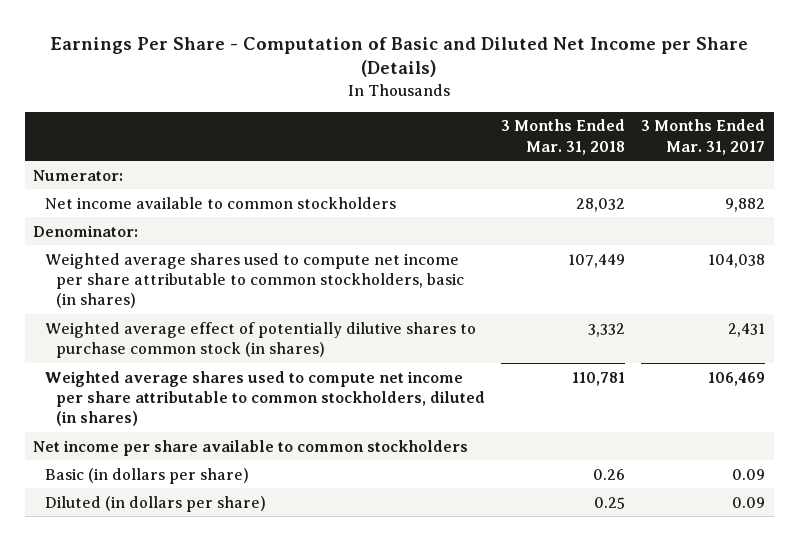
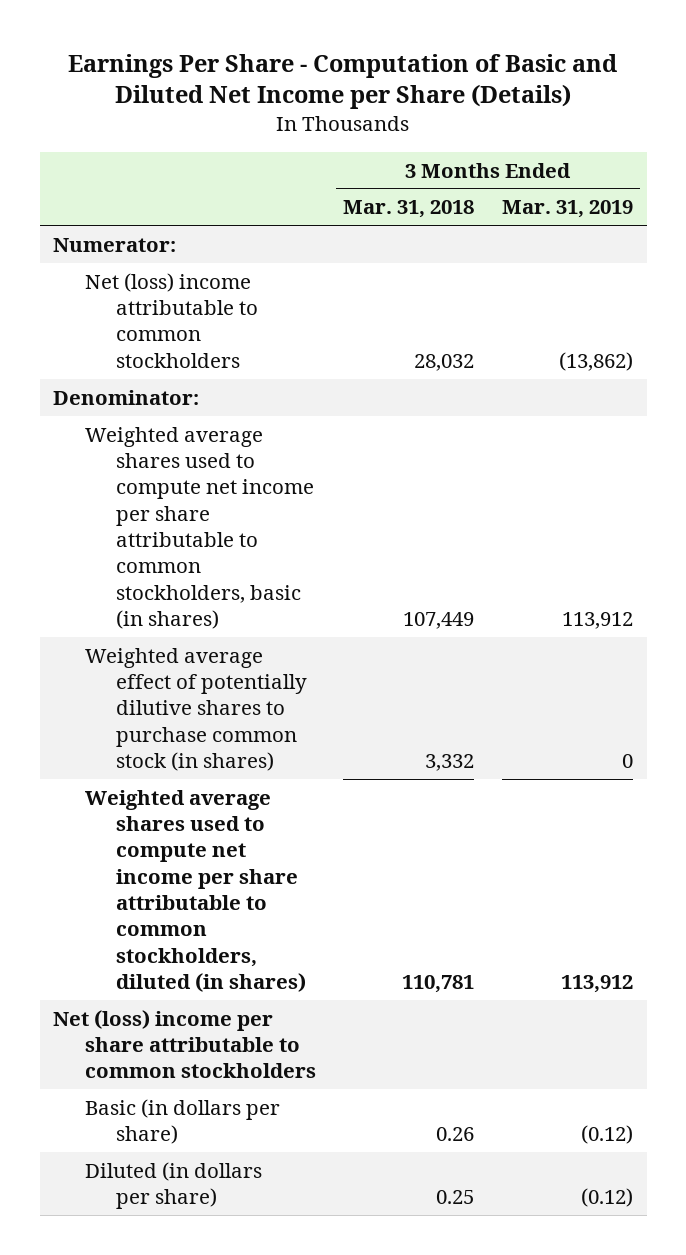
[641,119,766,155] 3 Months Ended Mar. 31, 2017 -> none
none -> [501,200,633,219] Mar. 31, 2019
[44,196,396,209] Net income available to common stockholders -> [84,272,258,368] Net (loss) income attributable to common stockholders
[33,439,469,456] Net income per share available to common stockholders -> [53,1009,316,1079] Net (loss) income per share attributable to common stockholders

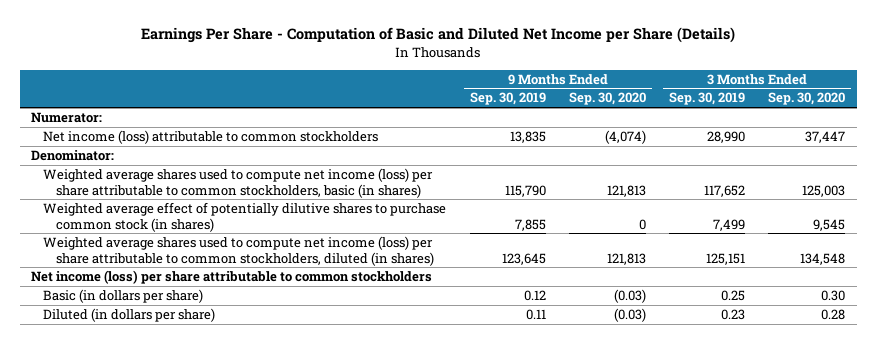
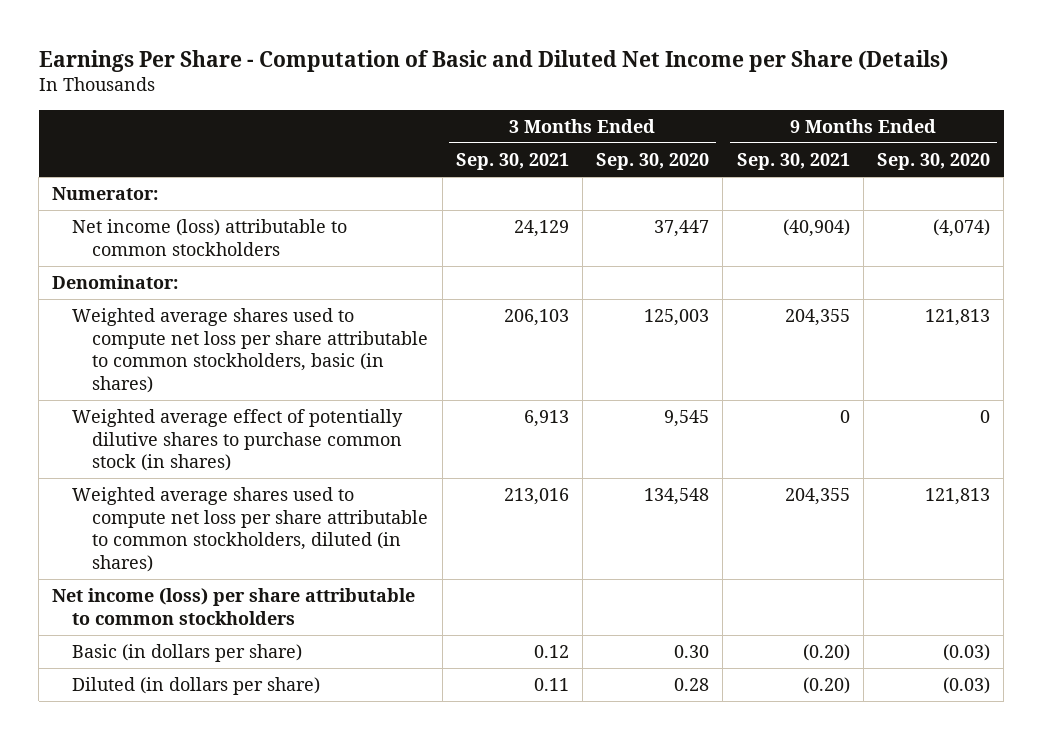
[469,92,546,106] Sep. 30, 2019 -> none
[668,92,745,106] Sep. 30, 2019 -> none
none -> [455,153,569,171] Sep. 30, 2021
none -> [736,153,850,171] Sep. 30, 2021
[43,167,434,198] Weighted average shares used to compute net income (loss) per share attributable to common stockholders, basic (in shares) -> [72,308,429,393] Weighted average shares used to compute net loss per share attributable to common stockholders, basic (in shares)
[43,235,434,266] Weighted average shares used to compute net income (loss) per share attributable to common stockholders, diluted (in shares) -> [72,487,429,572] Weighted average shares used to compute net loss per share attributable to common stockholders, diluted (in shares)

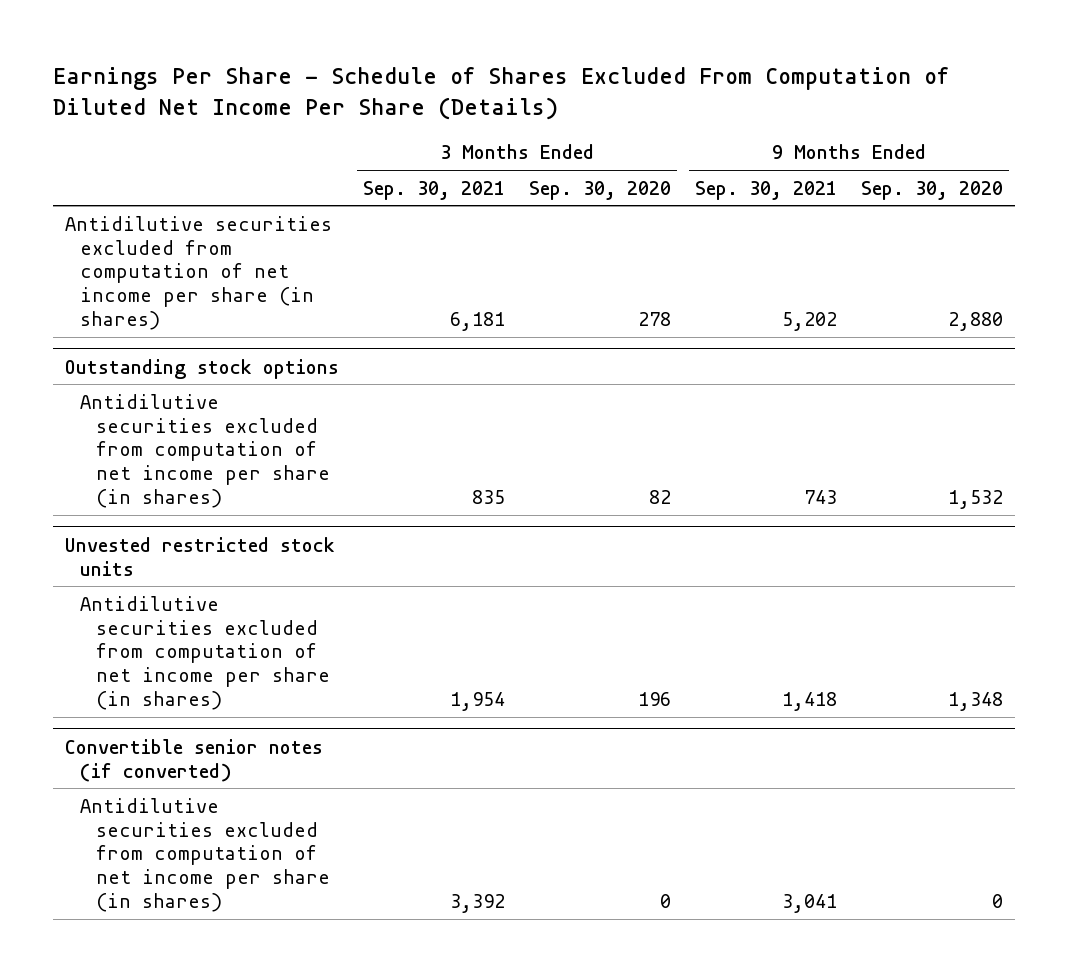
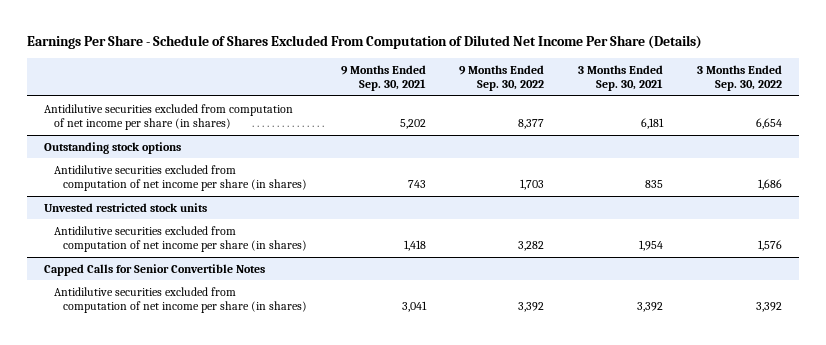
[528,180,671,200] Sep. 30, 2020 -> none
[861,180,1004,200] Sep. 30, 2020 -> none
none -> [459,64,545,92] 9 Months Ended Sep. 30, 2022
none -> [696,64,782,92] 3 Months Ended Sep. 30, 2022
[64,738,323,782] Convertible senior notes (if converted) -> [44,263,266,276] Capped Calls for Senior Convertible Notes

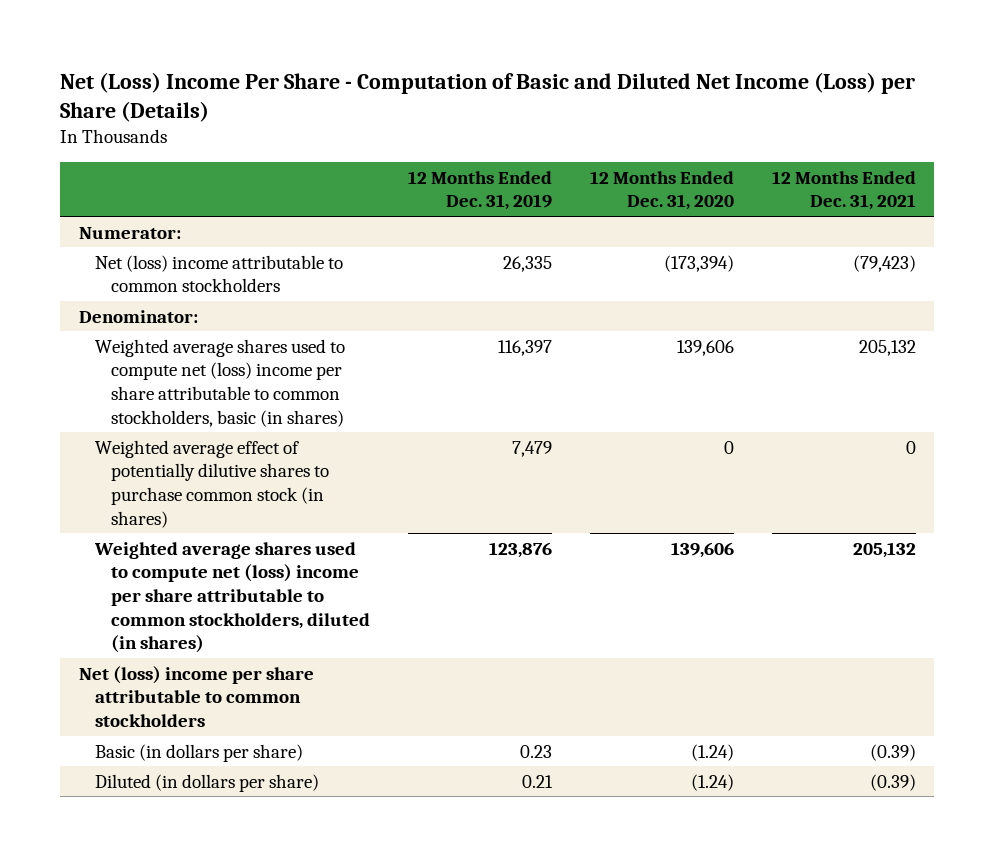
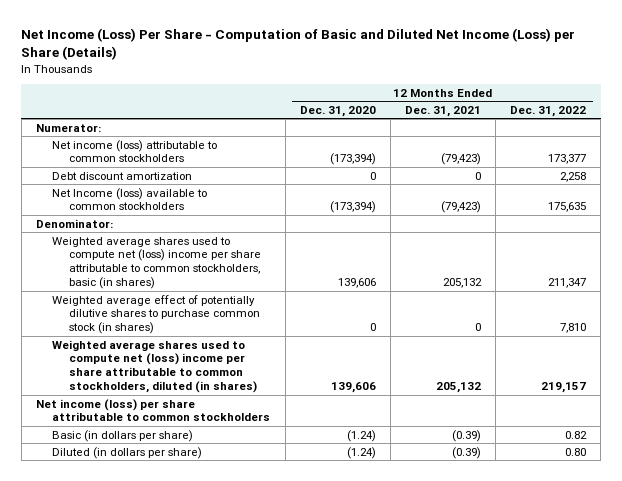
[59,71,915,122] Net (Loss) Income Per Share - Computation of Basic and Diluted Net Income (Loss) per Share (Details) -> [21,28,576,61] Net Income (Loss) Per Share - Computation of Basic and Diluted Net Income (Loss) per Share (Details)
[407,170,552,211] 12 Months Ended Dec. 31, 2019 -> none
none -> [510,105,587,117] Dec. 31, 2022
[94,254,343,293] Net (loss) income attributable to common stockholders -> [52,139,218,163] Net income (loss) attributable to common stockholders
none -> [52,171,193,180] Debt discount amortization
none -> [52,187,208,211] Net Income (loss) available to common stockholders
[78,665,314,727] Net (loss) income per share attributable to common stockholders -> [35,398,271,422] Net income (loss) per share attributable to common stockholders

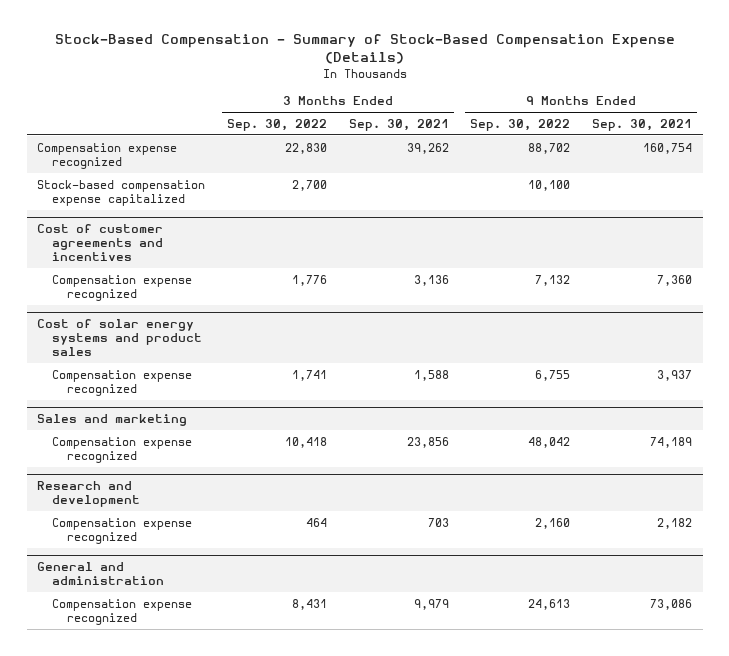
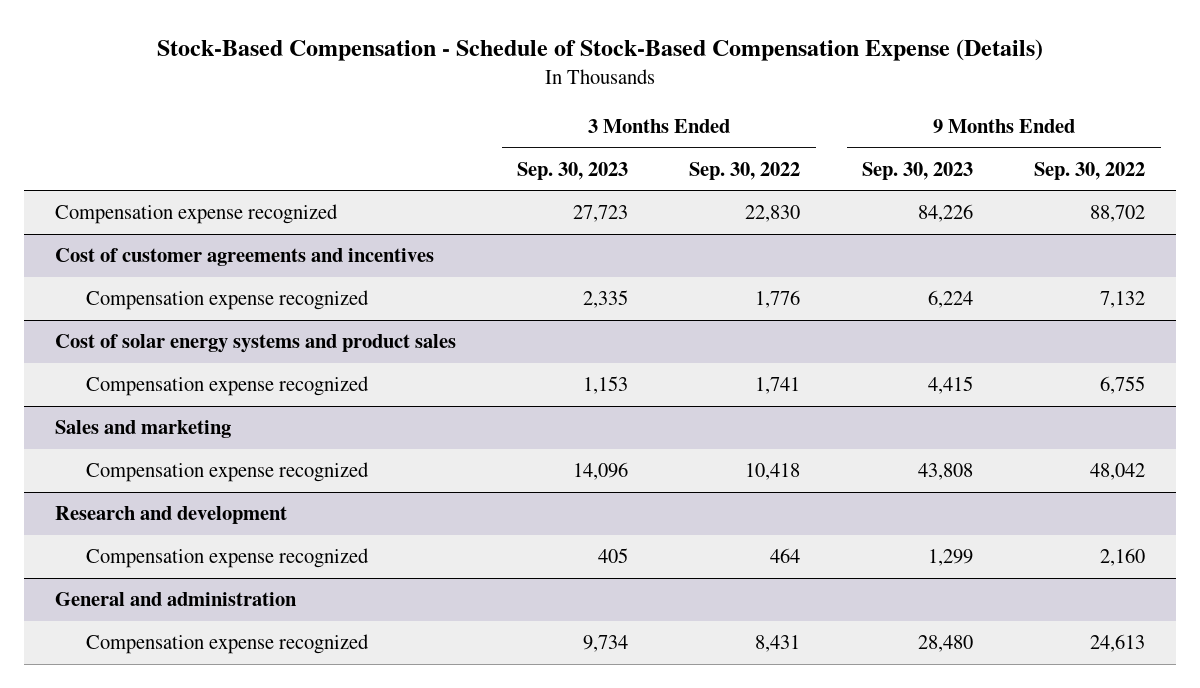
[54,34,675,65] Stock-Based Compensation - Summary of Stock-Based Compensation Expense (Details) -> [156,39,1043,62] Stock-Based Compensation - Schedule of Stock-Based Compensation Expense (Details)
[348,118,449,131] Sep. 30, 2021 -> none
[591,118,692,131] Sep. 30, 2021 -> none
none -> [517,161,629,180] Sep. 30, 2023
none -> [861,161,973,180] Sep. 30, 2023
[37,179,206,206] Stock-based compensation expense capitalized -> none

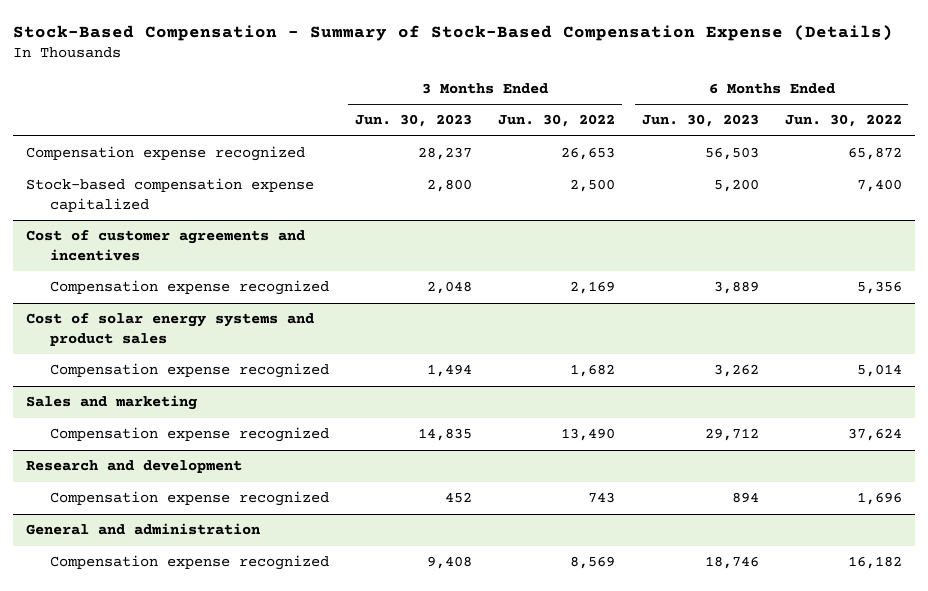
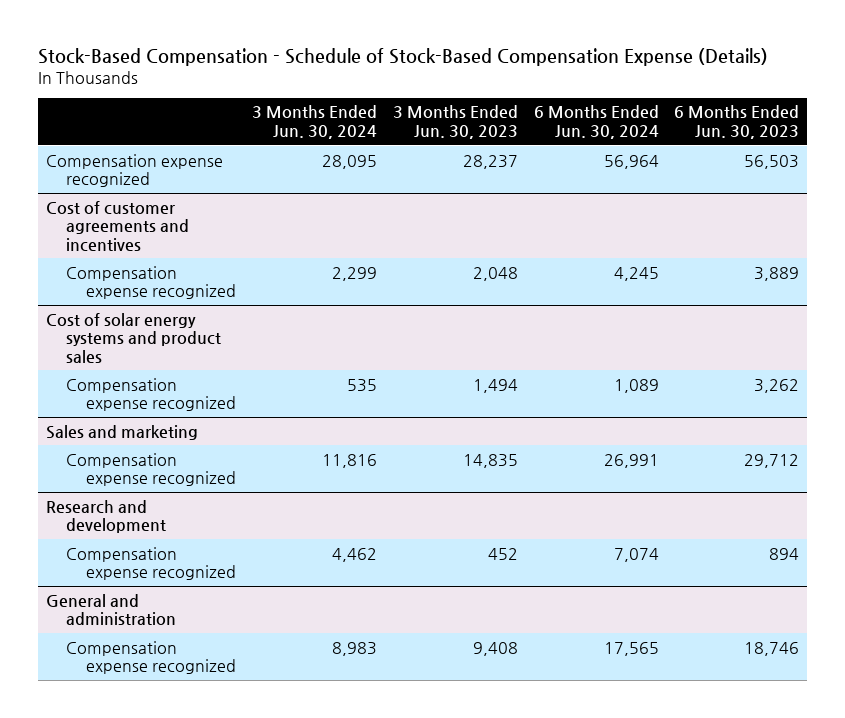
[12,24,893,41] Stock-Based Compensation - Summary of Stock-Based Compensation Expense (Details) -> [37,47,768,66] Stock-Based Compensation - Schedule of Stock-Based Compensation Expense (Details)
[498,114,616,128] Jun. 30, 2022 -> none
[784,114,902,128] Jun. 30, 2022 -> none
none -> [251,105,377,140] 3 Months Ended Jun. 30, 2024
none -> [533,105,659,140] 6 Months Ended Jun. 30, 2024
[26,178,315,212] Stock-based compensation expense capitalized -> none

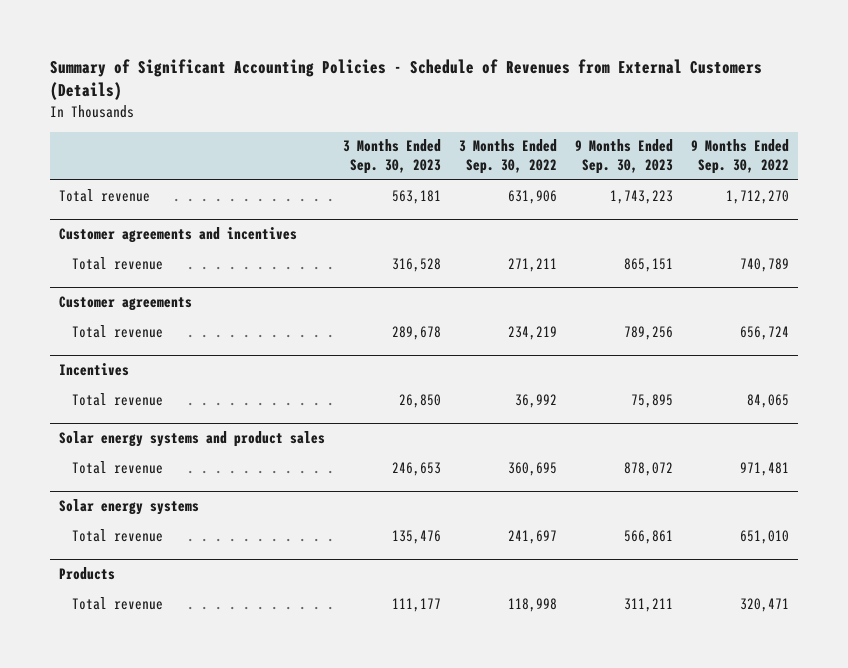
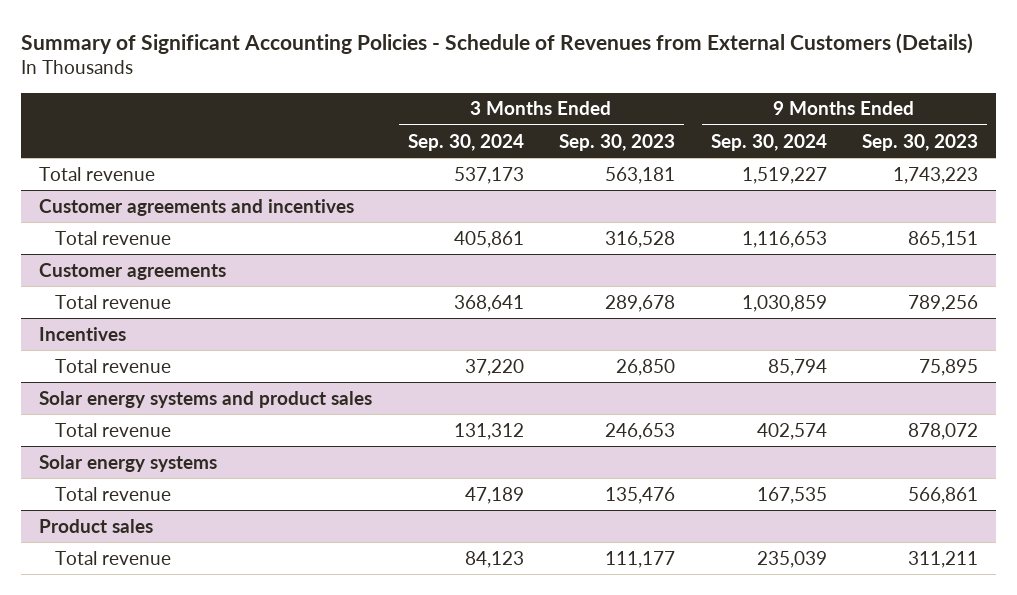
[458,139,557,175] 3 Months Ended Sep. 30, 2022 -> none
[690,139,789,175] 9 Months Ended Sep. 30, 2022 -> none
none -> [407,133,524,151] Sep. 30, 2024
none -> [710,133,827,151] Sep. 30, 2024
[59,567,116,581] Products -> [39,518,154,533] Product sales

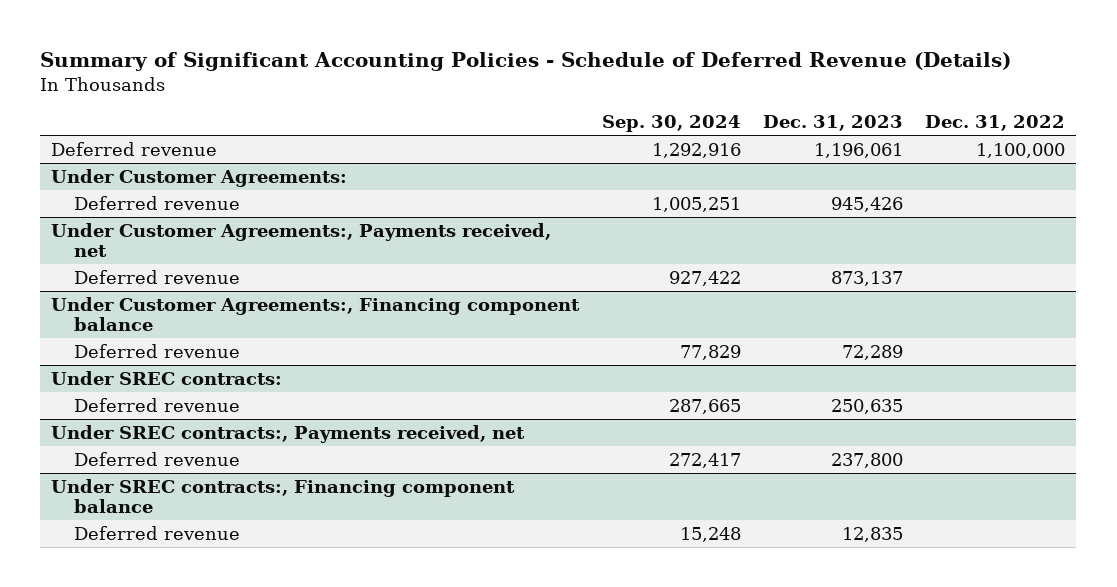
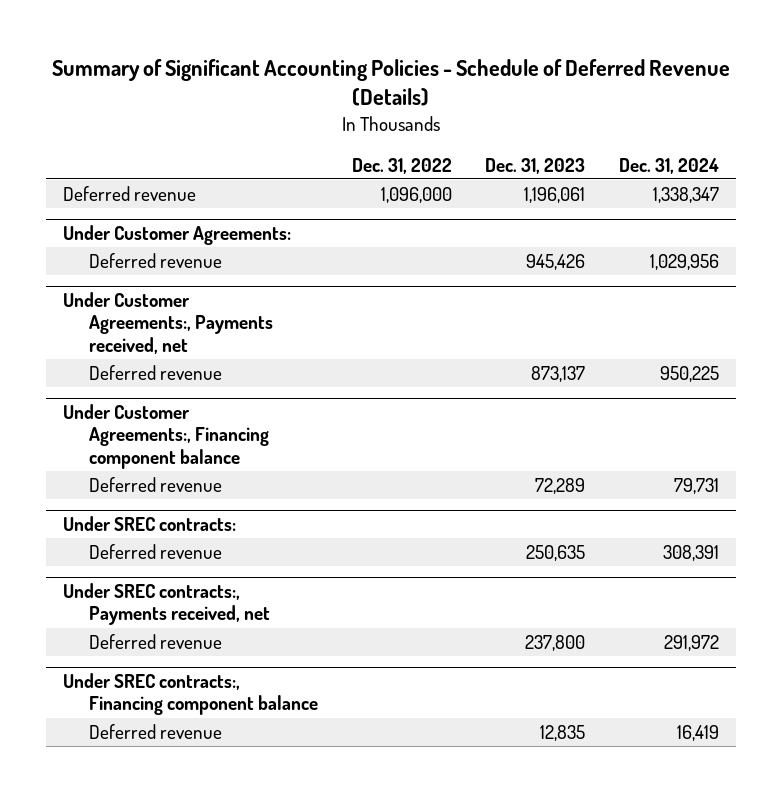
[601,115,741,133] Sep. 30, 2024 -> none
none -> [618,157,719,174] Dec. 31, 2024
[976,142,1066,158] 1,100,000 -> [380,187,452,204] 1,096,000

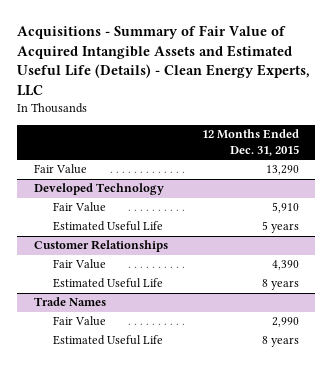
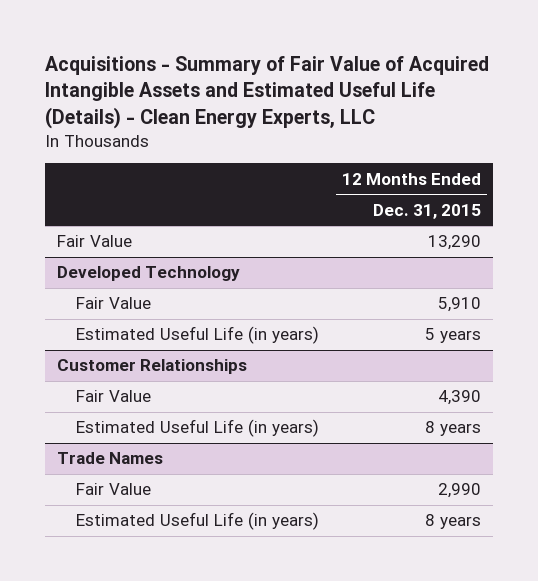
[52,221,163,232] Estimated Useful Life -> [75,326,319,345] Estimated Useful Life (in years)
[52,278,163,289] Estimated Useful Life -> [75,419,319,438] Estimated Useful Life (in years)
[52,335,163,346] Estimated Useful Life -> [75,512,319,531] Estimated Useful Life (in years)

